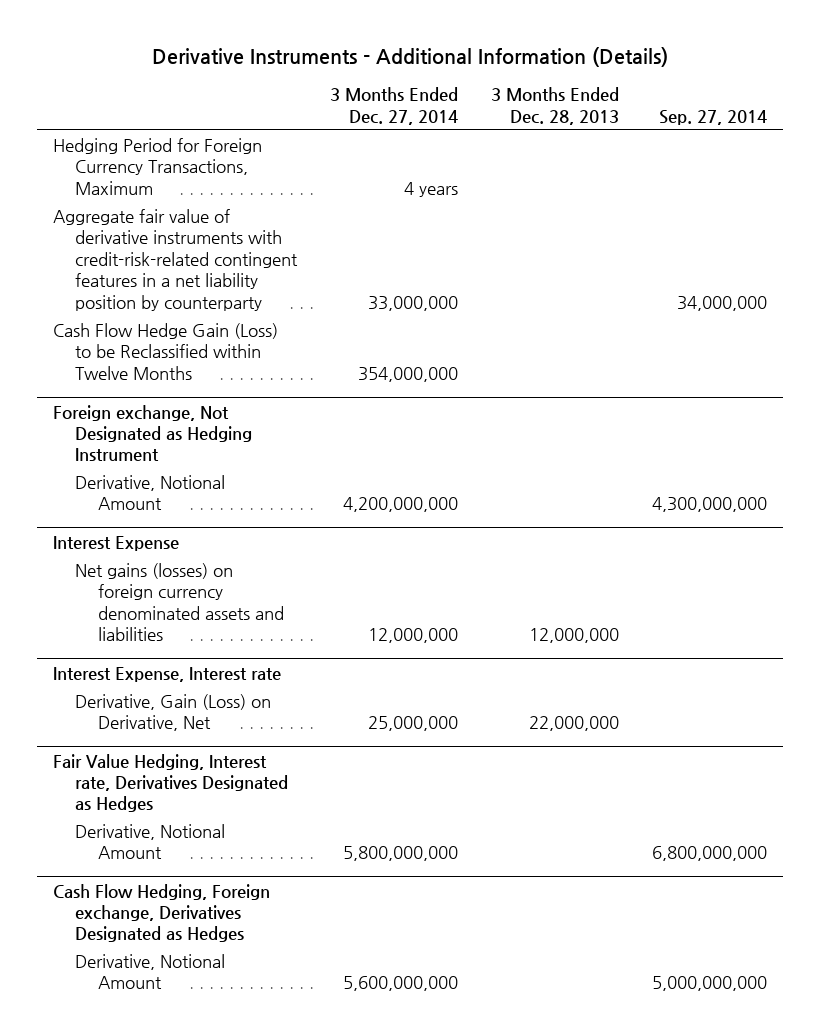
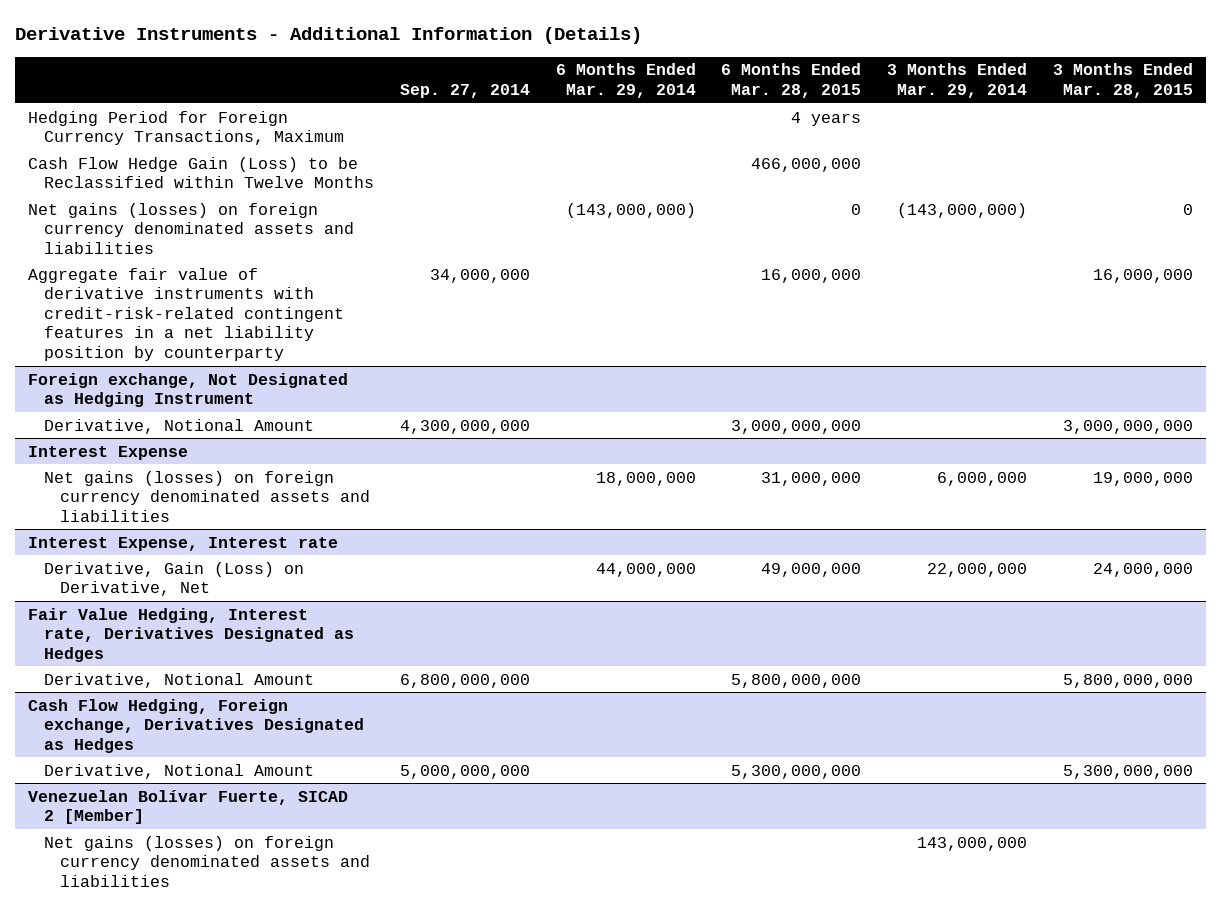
[330,87,459,125] 3 Months Ended Dec. 27, 2014 -> none
[491,87,620,125] 3 Months Ended Dec. 28, 2013 -> none
none -> [555,63,696,99] 6 Months Ended Mar. 29, 2014
none -> [721,63,862,99] 6 Months Ended Mar. 28, 2015
none -> [887,63,1028,99] 3 Months Ended Mar. 29, 2014
none -> [1053,63,1194,99] 3 Months Ended Mar. 28, 2015
none -> [27,202,354,254] Net gains (losses) on foreign currency denominated assets and liabilities
[53,208,299,311] Aggregate fair value of derivative instruments with credit-risk-related contingent features in a net liability position by counterparty -> [27,267,344,361] Aggregate fair value of derivative instruments with credit-risk-related contingent features in a net liability position by counterparty
none -> [27,789,348,825] Venezuelan Bolívar Fuerte, SICAD 2 [Member]
none -> [43,835,371,887] Net gains (losses) on foreign currency denominated assets and liabilities

